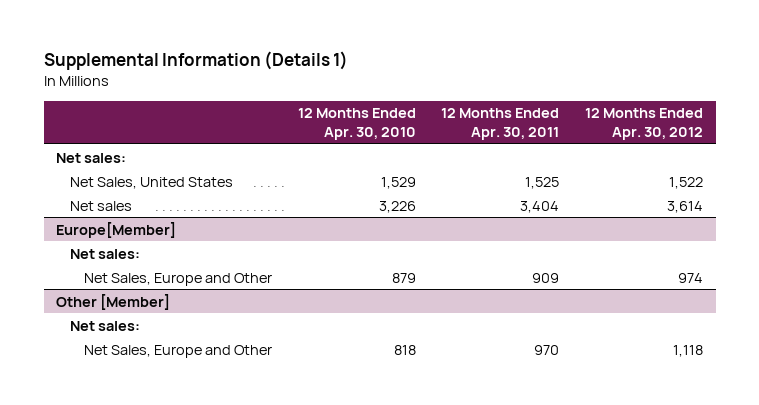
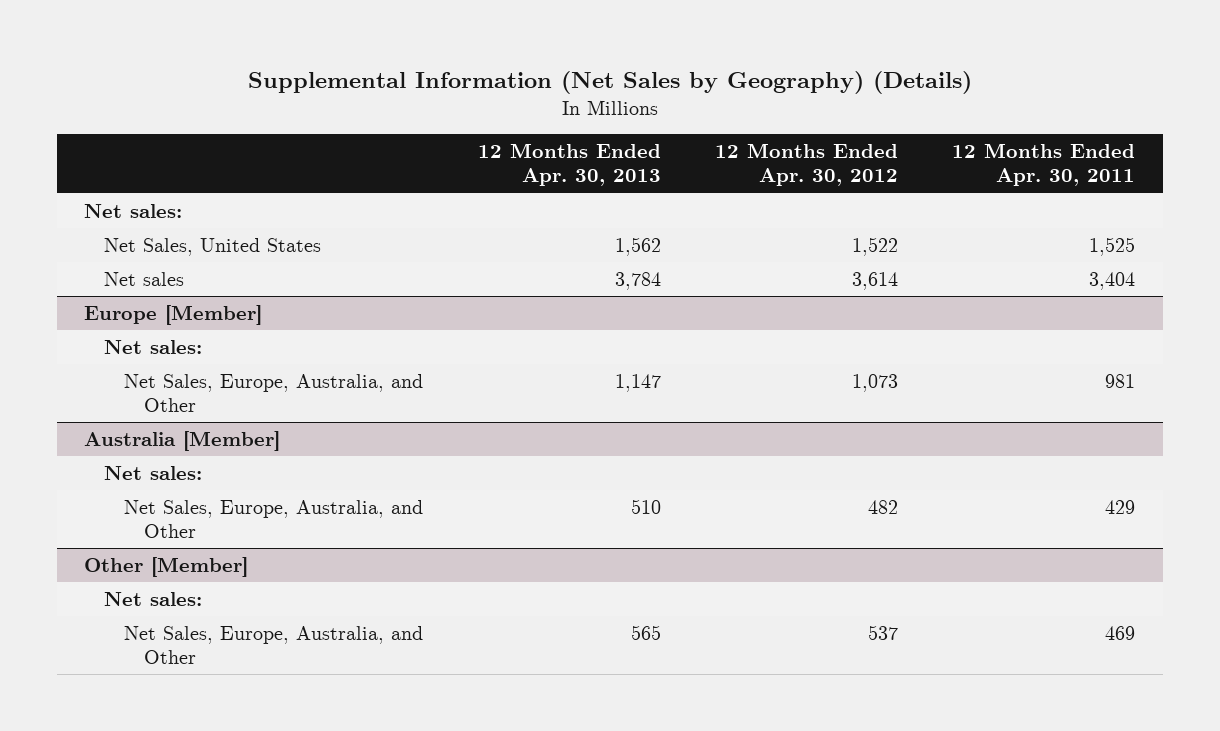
[43,51,348,71] Supplemental Information (Details 1) -> [247,70,972,94] Supplemental Information (Net Sales by Geography) (Details)
[297,108,416,140] 12 Months Ended Apr. 30, 2010 -> none
none -> [477,143,661,187] 12 Months Ended Apr. 30, 2013
[56,221,177,238] Europe[Member] -> [84,305,263,326] Europe [Member]
[83,272,272,286] Net Sales, Europe and Other -> [124,374,424,412] Net Sales, Europe, Australia, and Other
[532,272,560,283] 909 -> [1105,374,1136,389] 981
[677,272,703,283] 974 -> [852,374,899,393] 1,073
none -> [84,431,281,452] Australia [Member]
none -> [104,466,203,481] Net sales:
none -> [124,500,424,538] Net Sales, Europe, Australia, and Other
[83,344,272,358] Net Sales, Europe and Other -> [124,626,424,664] Net Sales, Europe, Australia, and Other
[534,344,560,355] 970 -> [1105,626,1136,641] 469
[672,344,703,357] 1,118 -> [868,625,899,641] 537

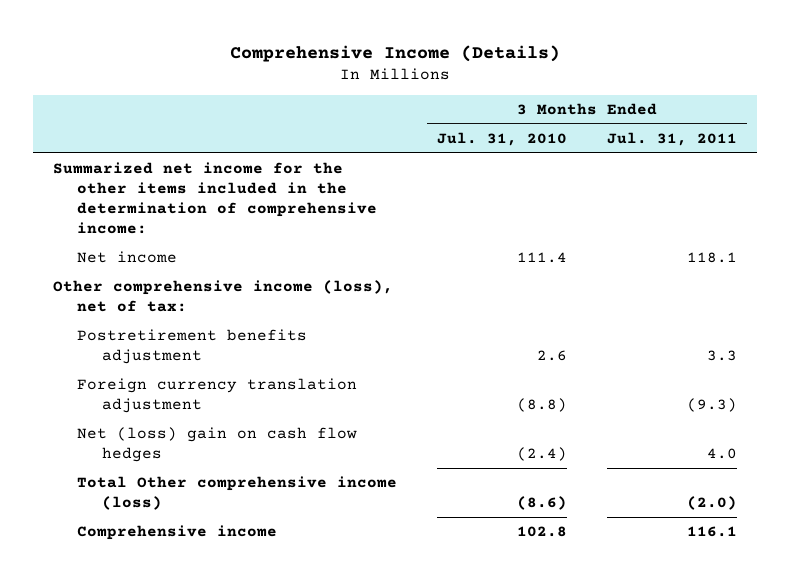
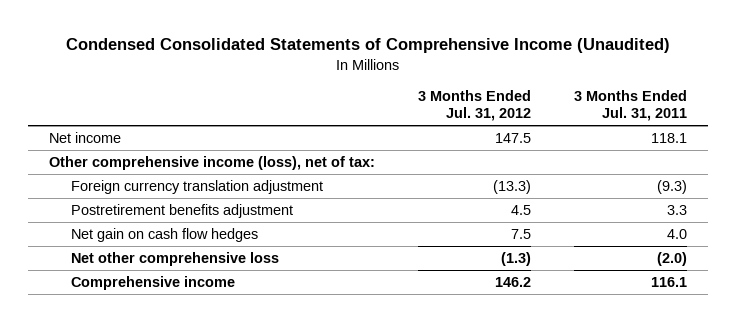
[229,44,560,62] Comprehensive Income (Details) -> [65,38,670,54] Condensed Consolidated Statements of Comprehensive Income (Unaudited)
[437,131,568,146] Jul. 31, 2010 -> none
none -> [417,89,531,122] 3 Months Ended Jul. 31, 2012
[52,162,378,235] Summarized net income for the other items included in the determination of comprehensive income: -> none
[77,329,308,365] Postretirement benefits adjustment -> [70,203,293,218] Postretirement benefits adjustment
[77,427,358,463] Net (loss) gain on cash flow hedges -> [70,227,258,242] Net gain on cash flow hedges
[77,476,398,511] Total Other comprehensive income (loss) -> [70,251,279,266] Net other comprehensive loss

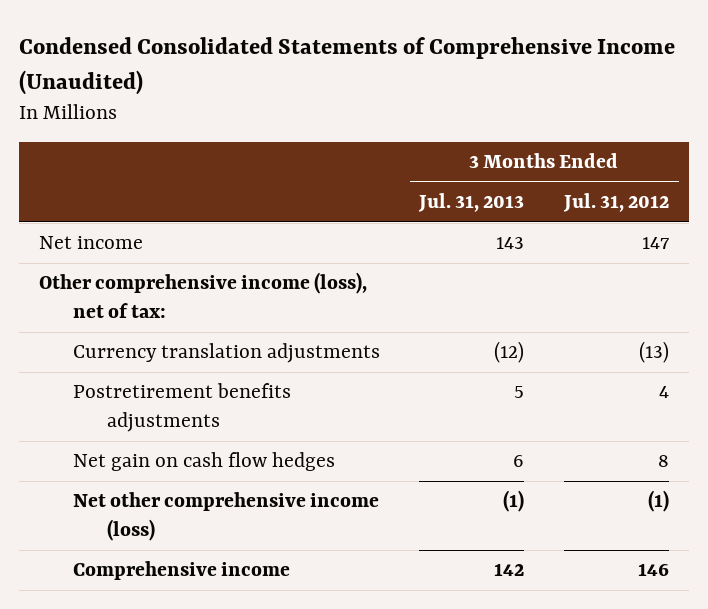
[573,89,687,122] 3 Months Ended Jul. 31, 2011 -> none
none -> [418,192,525,212] Jul. 31, 2013
[494,132,531,143] 147.5 -> [642,237,670,250] 147
[70,179,323,194] Foreign currency translation adjustment -> [72,343,380,364] Currency translation adjustments
[492,179,531,194] (13.3) -> [639,341,670,364] (13)
[70,203,293,218] Postretirement benefits adjustment -> [72,383,291,433] Postretirement benefits adjustments
[510,204,531,215] 4.5 -> [659,386,670,399] 4
[510,228,531,239] 7.5 -> [658,455,670,468] 8
[70,251,279,266] Net other comprehensive loss -> [72,492,379,542] Net other comprehensive income (loss)
[500,251,531,266] (1.3) -> [648,490,670,513] (1)
[494,276,531,287] 146.2 -> [638,563,670,577] 146

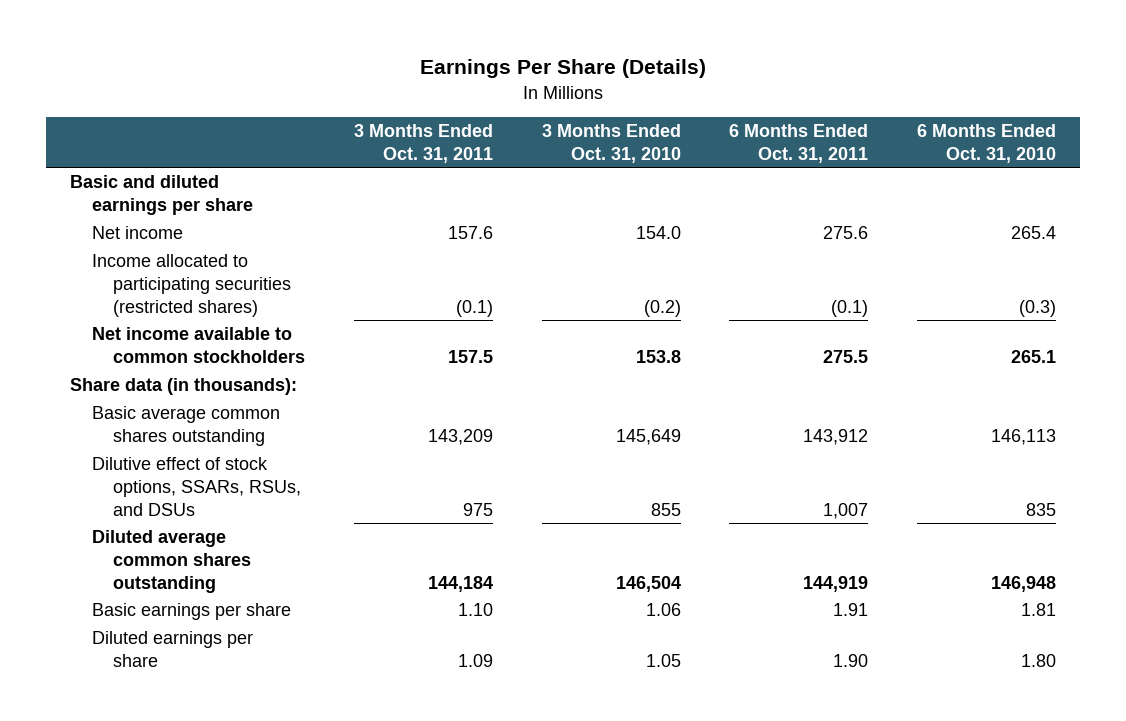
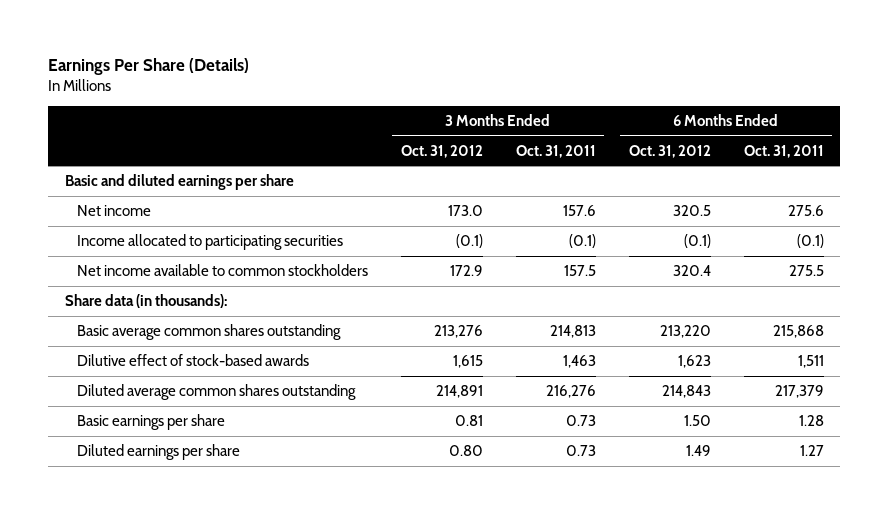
[541,123,681,163] 3 Months Ended Oct. 31, 2010 -> none
[917,123,1057,163] 6 Months Ended Oct. 31, 2010 -> none
none -> [400,144,483,158] Oct. 31, 2012
none -> [628,144,711,158] Oct. 31, 2012
[91,254,292,317] Income allocated to participating securities (restricted shares) -> [76,233,343,250] Income allocated to participating securities
[427,428,493,445] 143,209 -> [549,324,596,338] 214,813
[803,428,869,445] 143,912 -> [772,324,824,338] 215,868
[91,457,302,516] Dilutive effect of stock options, SSARs, RSUs, and DSUs -> [76,353,309,366] Dilutive effect of stock-based awards
[462,502,493,516] 975 -> [562,354,596,368] 1,463
[823,502,869,519] 1,007 -> [797,354,824,368] 1,511
[427,575,493,592] 144,184 -> [545,384,596,398] 216,276
[803,575,869,592] 144,919 -> [774,384,824,398] 217,379
[457,603,493,617] 1.10 -> [565,414,596,426] 0.73
[833,603,869,617] 1.91 -> [798,414,824,426] 1.28
[457,653,493,667] 1.09 -> [565,444,596,456] 0.73
[833,653,869,667] 1.90 -> [799,444,824,456] 1.27

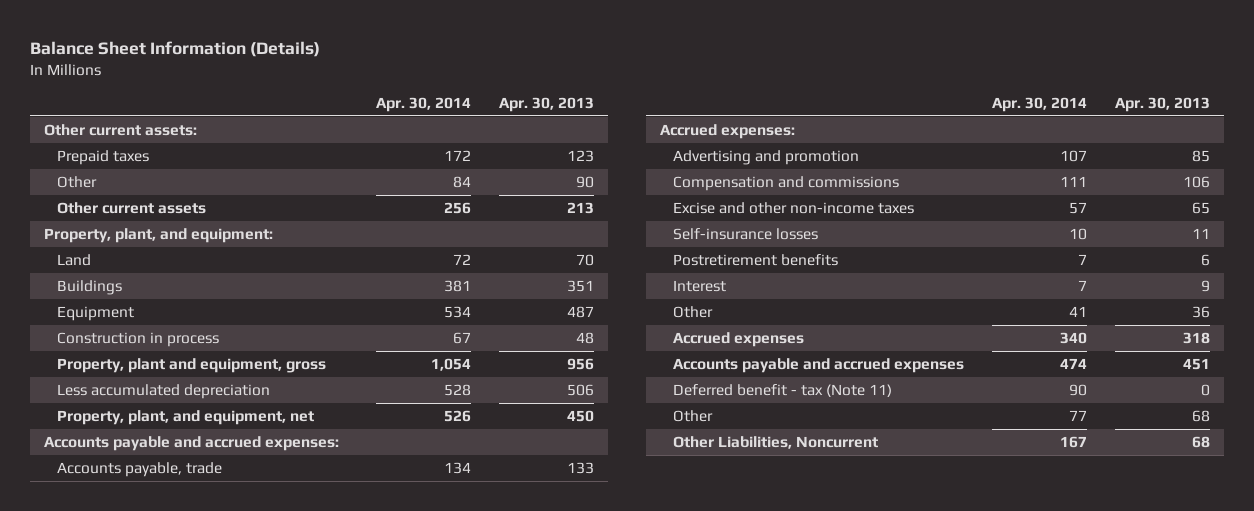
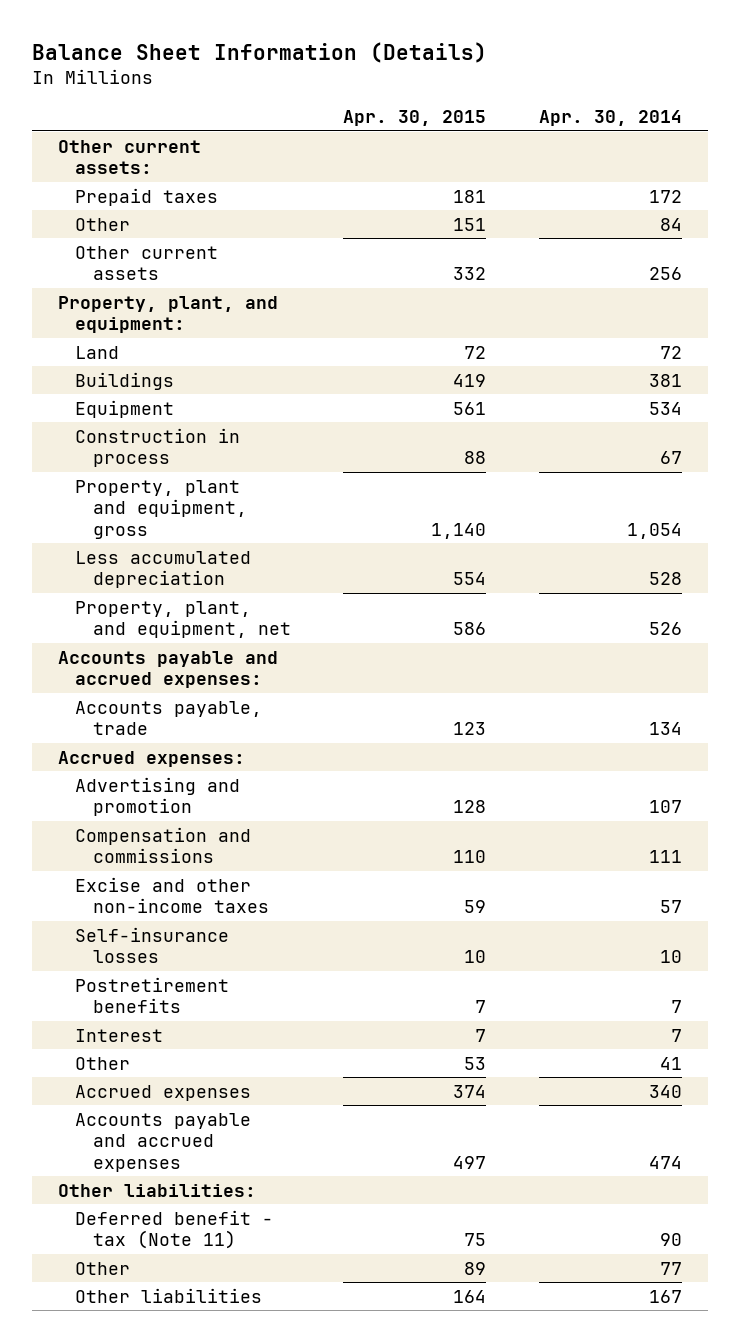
[498,96,594,112] Apr. 30, 2013 -> none
none -> [343,110,487,127] Apr. 30, 2015
none -> [58,1183,257,1197] Other liabilities:
[672,435,878,449] Other Liabilities, Noncurrent -> [75,1287,263,1303] Other liabilities

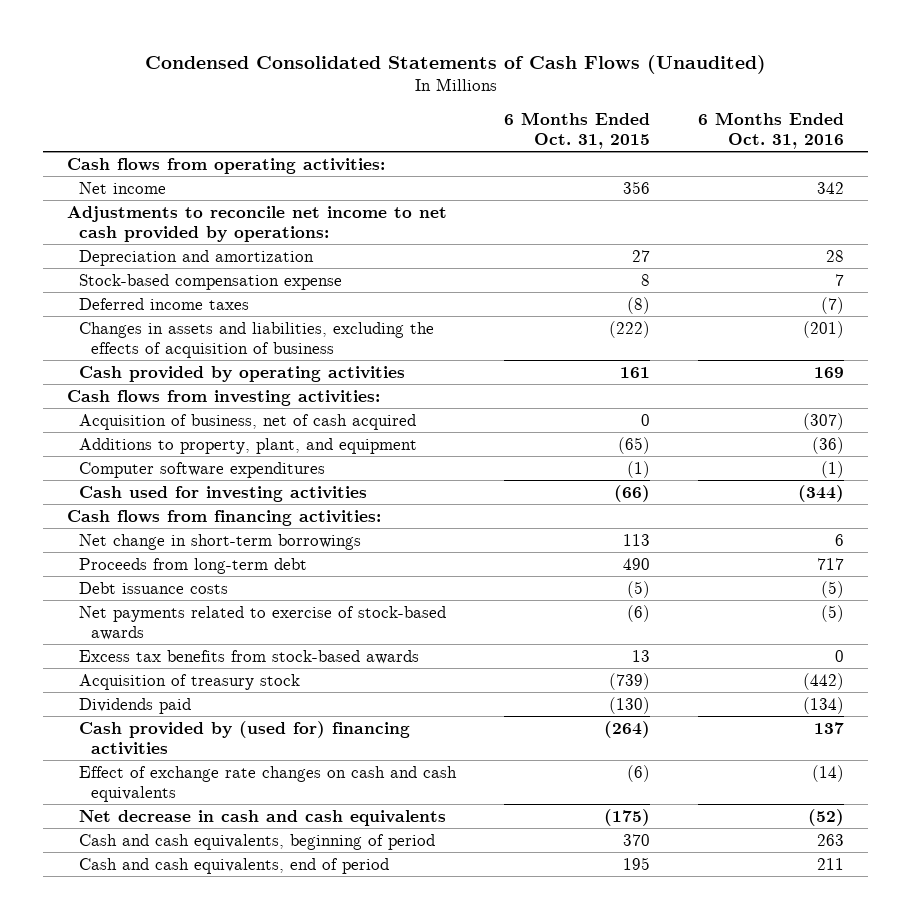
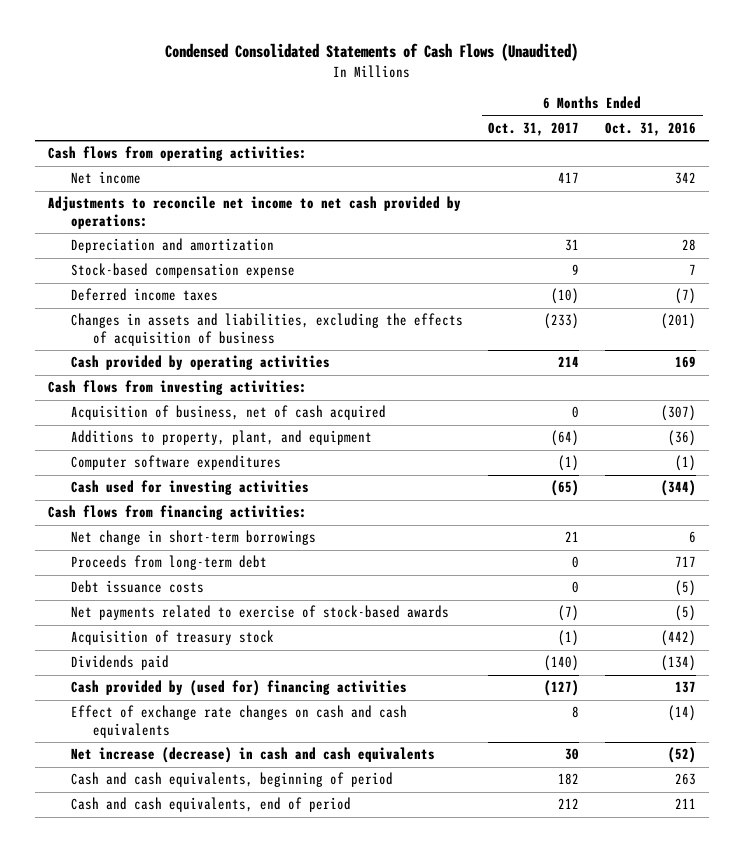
[504,111,651,149] 6 Months Ended Oct. 31, 2015 -> none
none -> [488,122,580,137] Oct. 31, 2017
[79,649,420,664] Excess tax benefits from stock-based awards -> none
[79,809,447,826] Net decrease in cash and cash equivalents -> [70,747,435,764] Net increase (decrease) in cash and cash equivalents

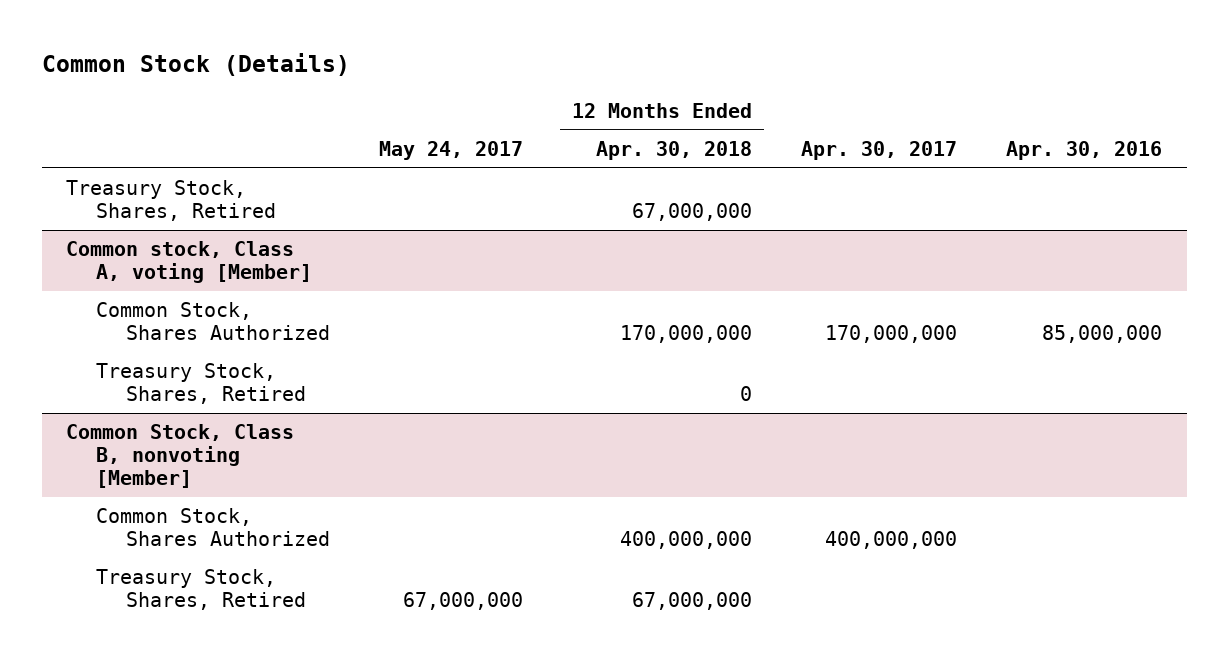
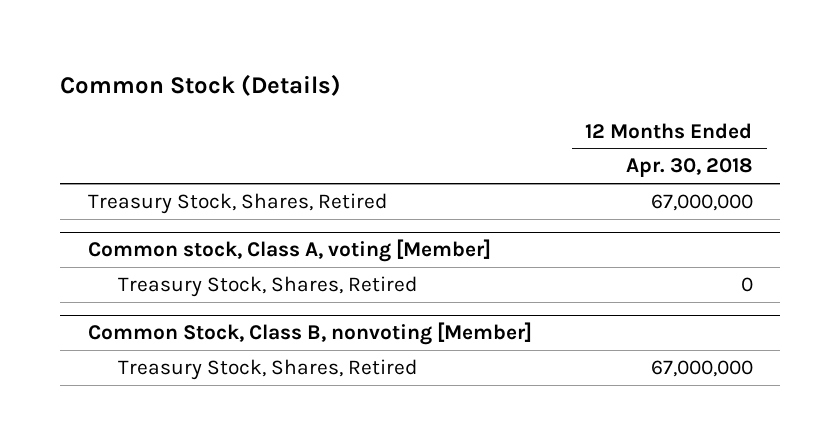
[379,140,524,160] May 24, 2017 -> none
[801,140,958,160] Apr. 30, 2017 -> none
[1006,140,1163,160] Apr. 30, 2016 -> none
[96,302,331,341] Common Stock, Shares Authorized -> none
[96,508,331,547] Common Stock, Shares Authorized -> none

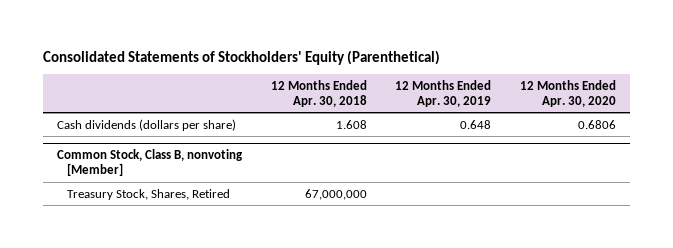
[60,73,342,96] Common Stock (Details) -> [42,49,440,65] Consolidated Statements of Stockholders' Equity (Parenthetical)
none -> [395,79,492,107] 12 Months Ended Apr. 30, 2019
none -> [519,79,616,107] 12 Months Ended Apr. 30, 2020
[87,192,387,214] Treasury Stock, Shares, Retired -> none
[87,239,491,263] Common stock, Class A, voting [Member] -> none
[118,275,418,297] Treasury Stock, Shares, Retired -> none
none -> [56,118,236,131] Cash dividends (dollars per share)

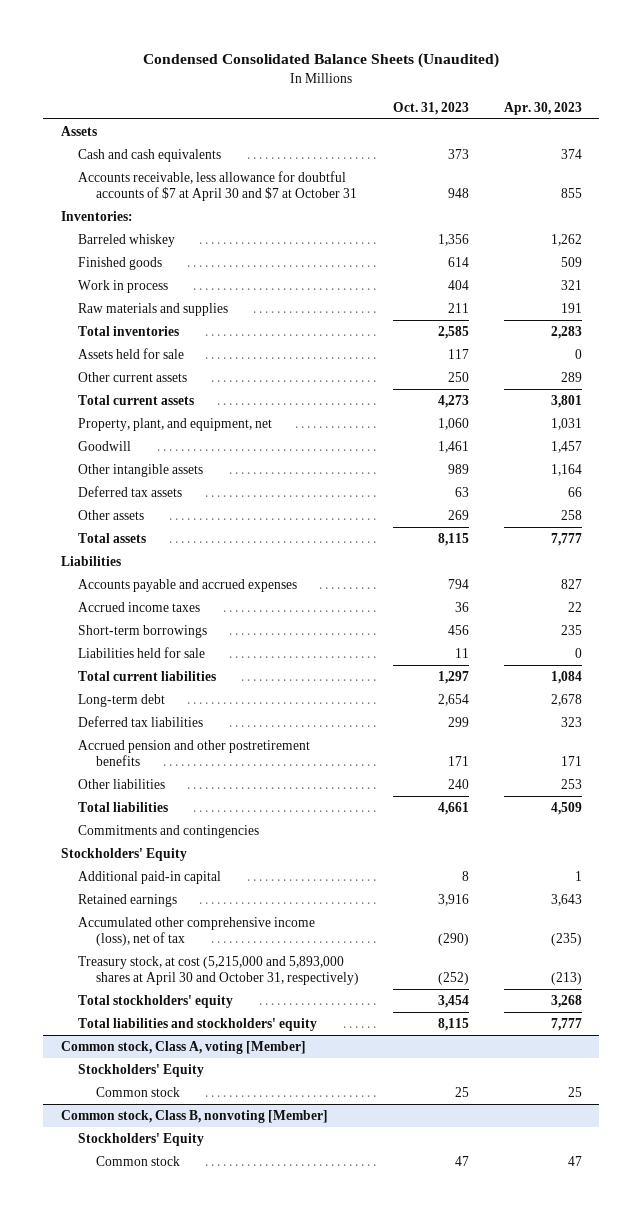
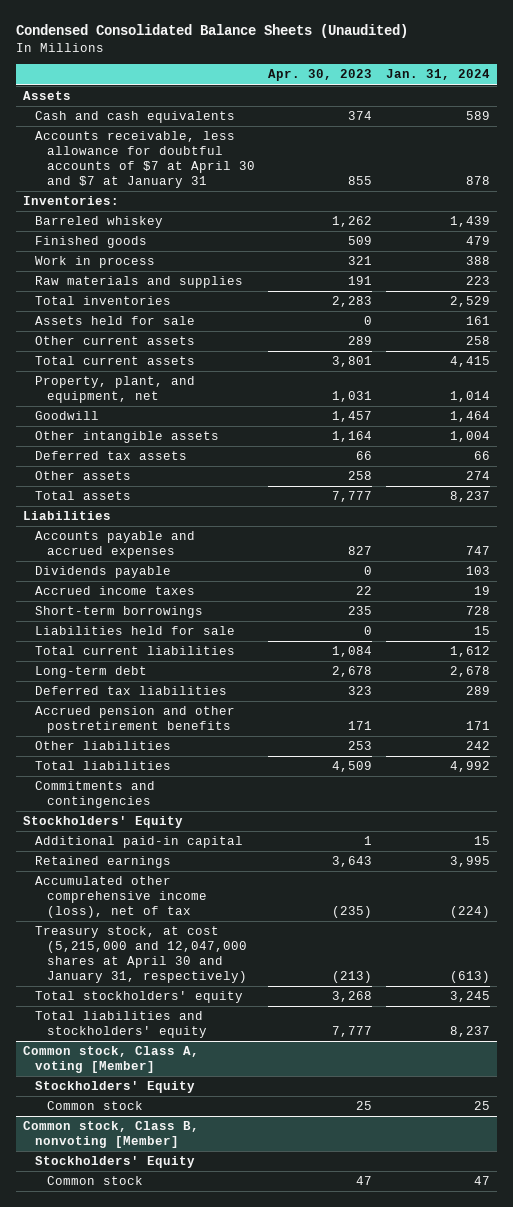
[393,101,470,115] Oct. 31, 2023 -> none
none -> [386,69,491,81] Jan. 31, 2024
[78,170,357,201] Accounts receivable, less allowance for doubtful accounts of $7 at April 30 and $7 at October 31 -> [34,131,255,188] Accounts receivable, less allowance for doubtful accounts of $7 at April 30 and $7 at January 31
none -> [34,566,171,579] Dividends payable
[78,955,359,985] Treasury stock, at cost (5,215,000 and 5,893,000 shares at April 30 and October 31, respectively) -> [34,926,247,983] Treasury stock, at cost (5,215,000 and 12,047,000 shares at April 30 and January 31, respectively)

